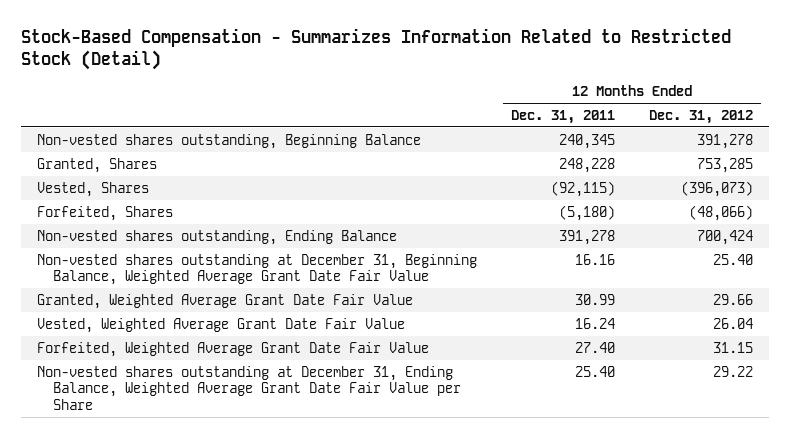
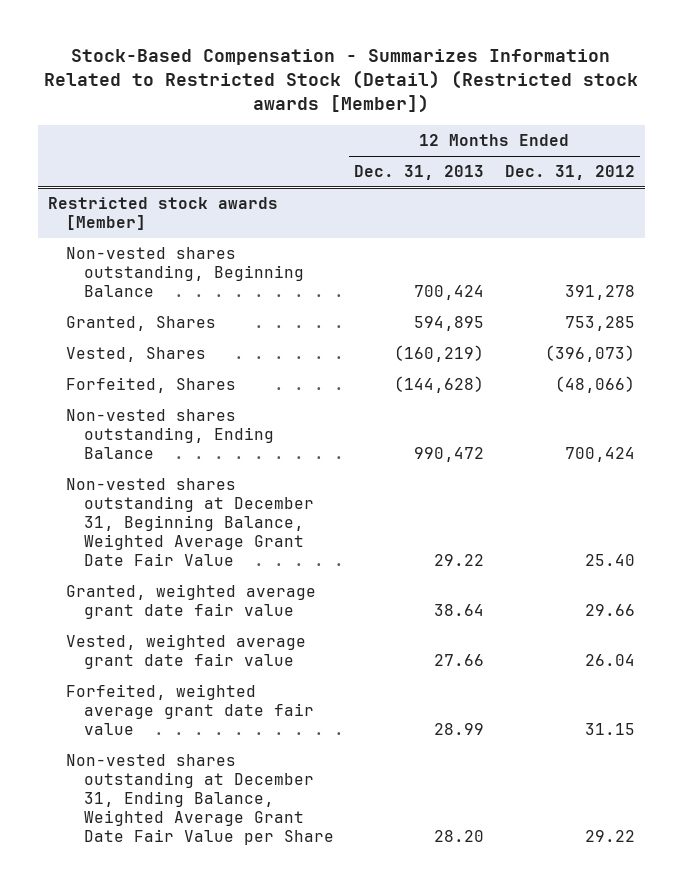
[20,27,731,70] Stock-Based Compensation - Summarizes Information Related to Restricted Stock (Detail) -> [44,48,639,113] Stock-Based Compensation - Summarizes Information Related to Restricted Stock (Detail) (Restricted stock awards [Member])
[511,109,616,124] Dec. 31, 2011 -> none
none -> [354,164,485,180] Dec. 31, 2013
none -> [48,196,279,230] Restricted stock awards [Member]
[37,293,414,309] Granted, Weighted Average Grant Date Fair Value -> [65,583,316,619] Granted, weighted average grant date fair value
[37,317,406,333] Vested, Weighted Average Grant Date Fair Value -> [65,633,306,669] Vested, weighted average grant date fair value
[37,341,430,357] Forfeited, Weighted Average Grant Date Fair Value -> [65,683,314,735] Forfeited, weighted average grant date fair value

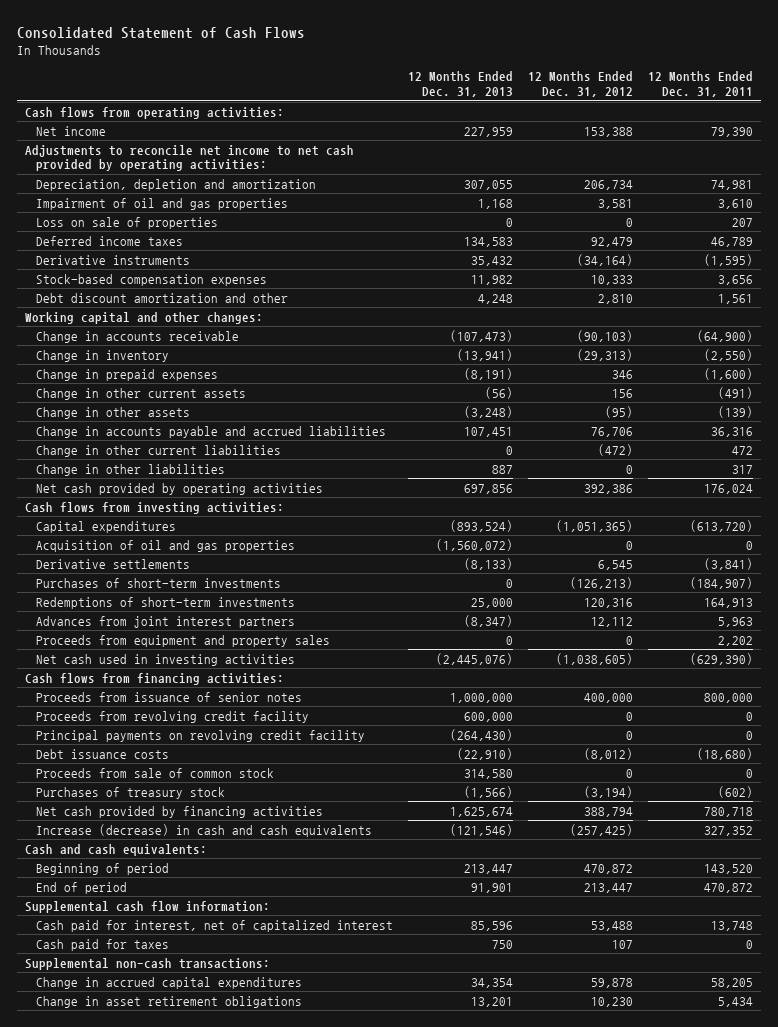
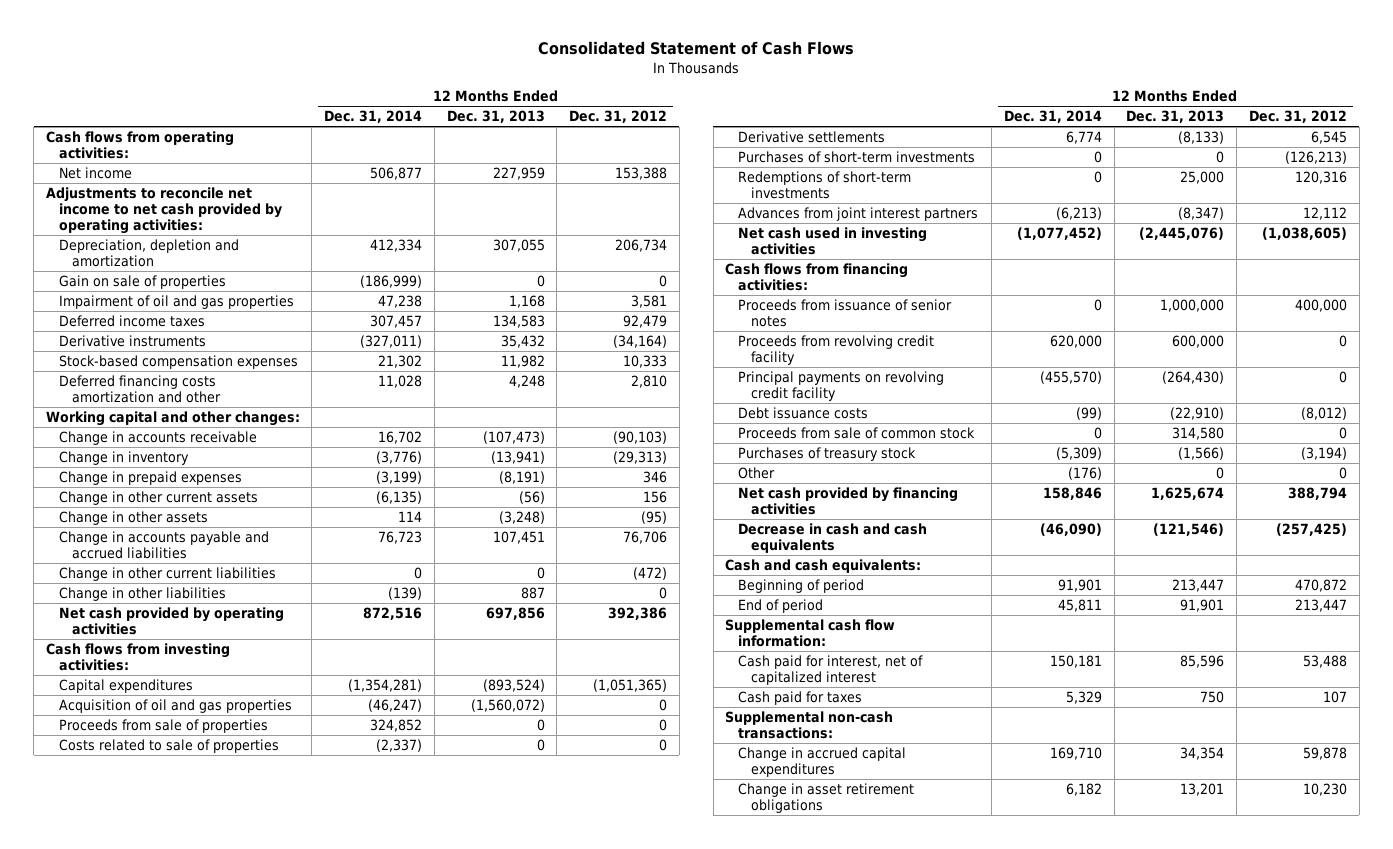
[648,71,754,98] 12 Months Ended Dec. 31, 2011 -> none
none -> [324,110,423,124] Dec. 31, 2014
none -> [58,274,226,289] Gain on sale of properties
[36,216,219,229] Loss on sale of properties -> none
[36,292,289,303] Debt discount amortization and other -> [58,374,221,404] Deferred financing costs amortization and other
none -> [58,718,268,733] Proceeds from sale of properties
none -> [58,738,279,753] Costs related to sale of properties
[36,634,331,647] Proceeds from equipment and property sales -> none
none -> [738,466,776,479] Other
[36,823,373,837] Increase (decrease) in cash and cash equivalents -> [738,522,928,554] Decrease in cash and cash equivalents

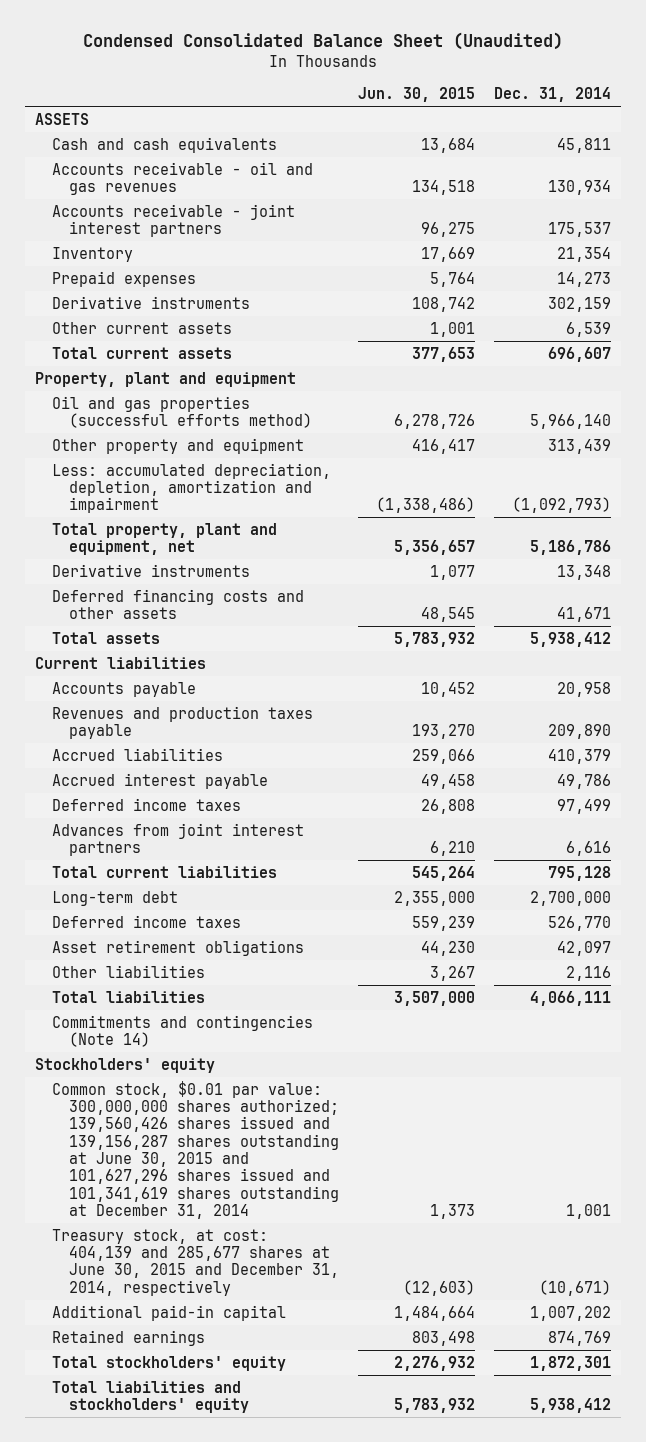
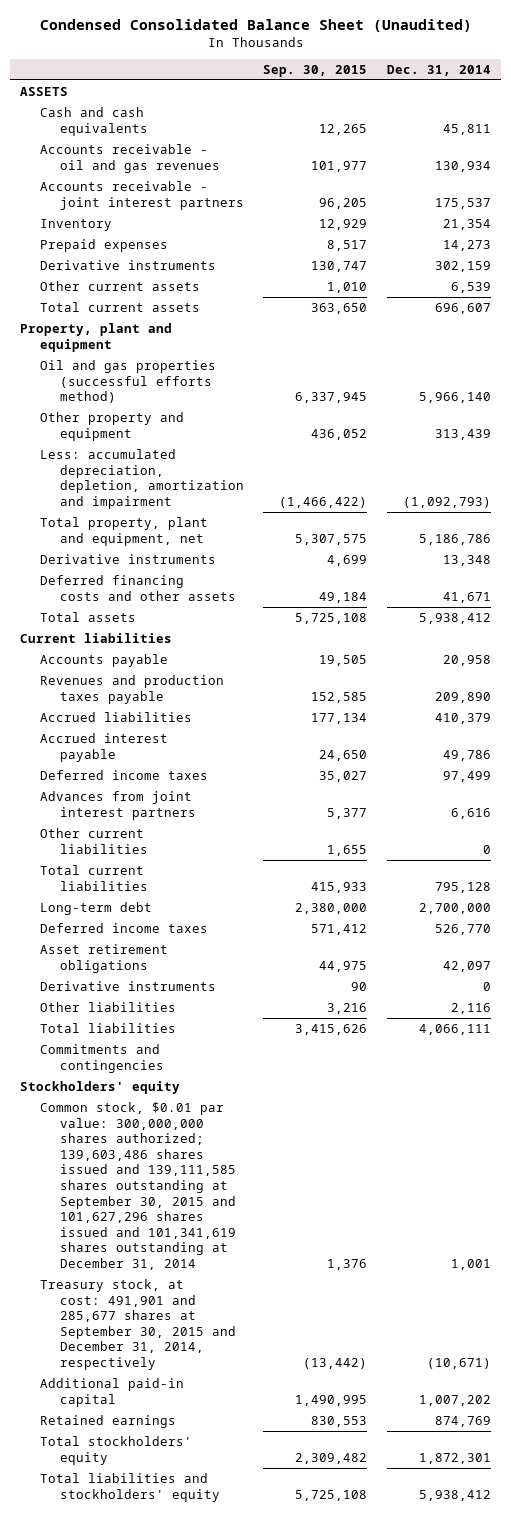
[357,87,475,103] Jun. 30, 2015 -> none
none -> [263,64,368,77] Sep. 30, 2015
none -> [39,827,148,854] Other current liabilities
none -> [39,980,216,991] Derivative instruments
[51,1014,313,1047] Commitments and contingencies (Note 14) -> [39,1043,164,1073] Commitments and contingencies
[51,1080,339,1219] Common stock, $0.01 par value: 300,000,000 shares authorized; 139,560,426 shares issued and 139,156,287 shares outstanding at June 30, 2015 and 101,627,296 shares issued and 101,341,619 shares outstanding at December 31, 2014 -> [39,1101,236,1270] Common stock, $0.01 par value: 300,000,000 shares authorized; 139,603,486 shares issued and 139,111,585 shares outstanding at September 30, 2015 and 101,627,296 shares issued and 101,341,619 shares outstanding at December 31, 2014
[51,1228,339,1296] Treasury stock, at cost: 404,139 and 285,677 shares at June 30, 2015 and December 31, 2014, respectively -> [39,1278,236,1370] Treasury stock, at cost: 491,901 and 285,677 shares at September 30, 2015 and December 31, 2014, respectively

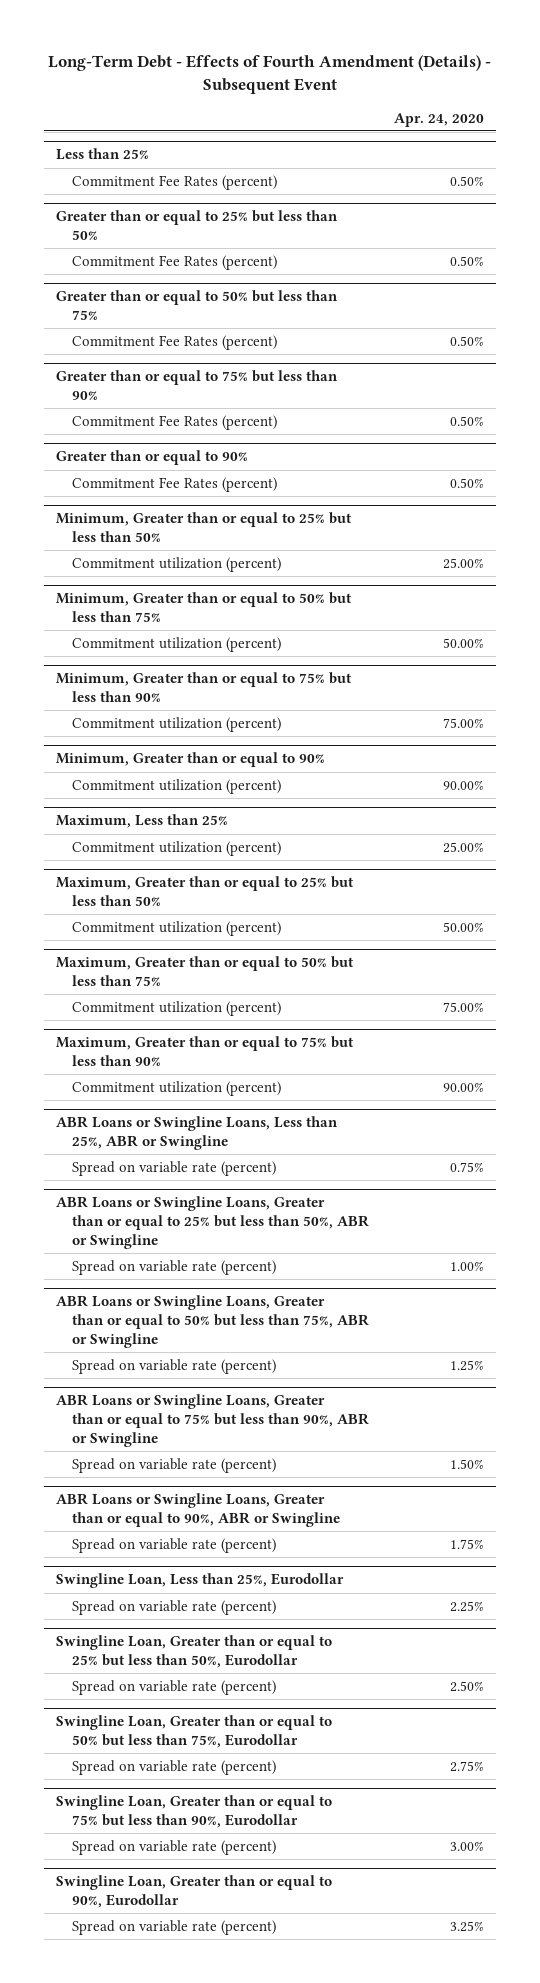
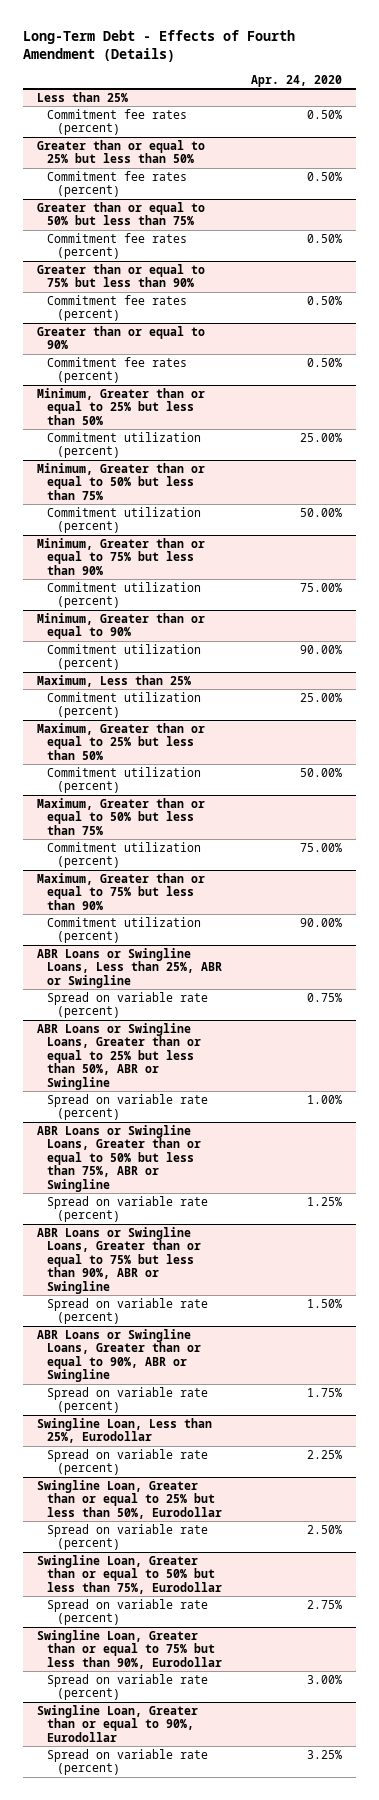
[48,54,492,94] Long-Term Debt - Effects of Fourth Amendment (Details) - Subsequent Event -> [22,30,295,63] Long-Term Debt - Effects of Fourth Amendment (Details)
[72,174,278,190] Commitment Fee Rates (percent) -> [47,108,188,136] Commitment fee rates (percent)
[72,254,278,270] Commitment Fee Rates (percent) -> [47,170,188,198] Commitment fee rates (percent)
[72,334,278,350] Commitment Fee Rates (percent) -> [47,232,188,260] Commitment fee rates (percent)
[72,414,278,430] Commitment Fee Rates (percent) -> [47,294,188,322] Commitment fee rates (percent)
[72,476,278,492] Commitment Fee Rates (percent) -> [47,356,188,384] Commitment fee rates (percent)

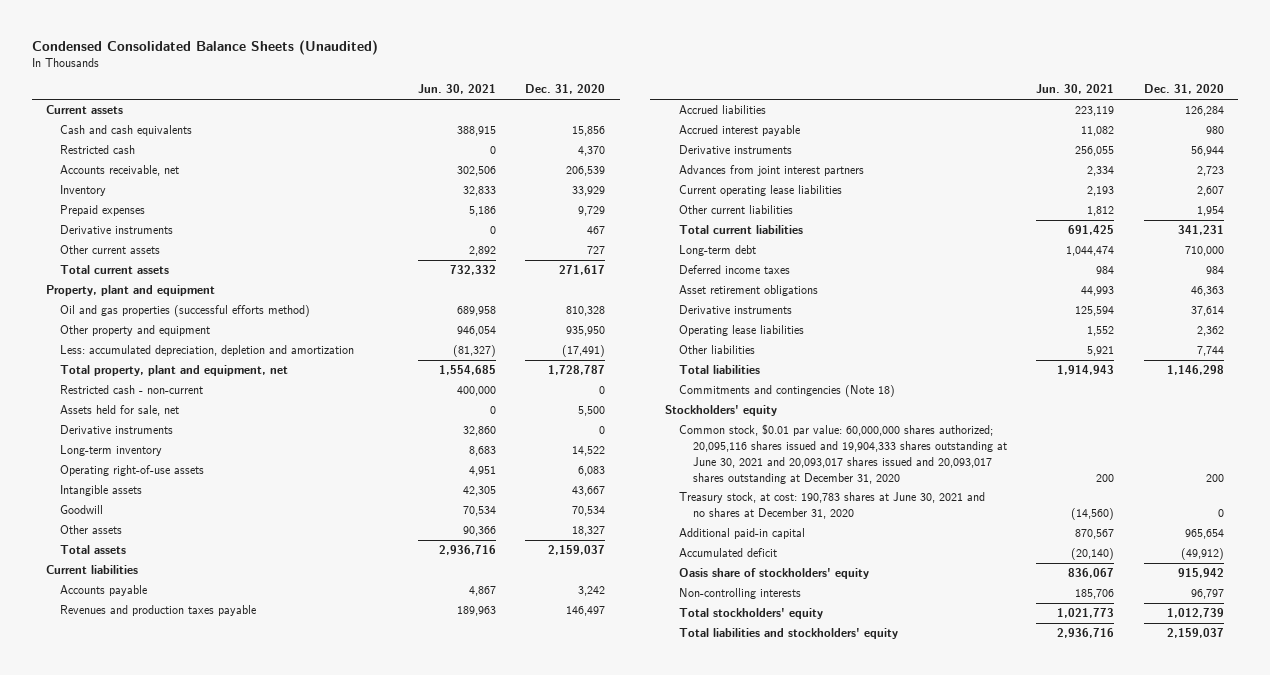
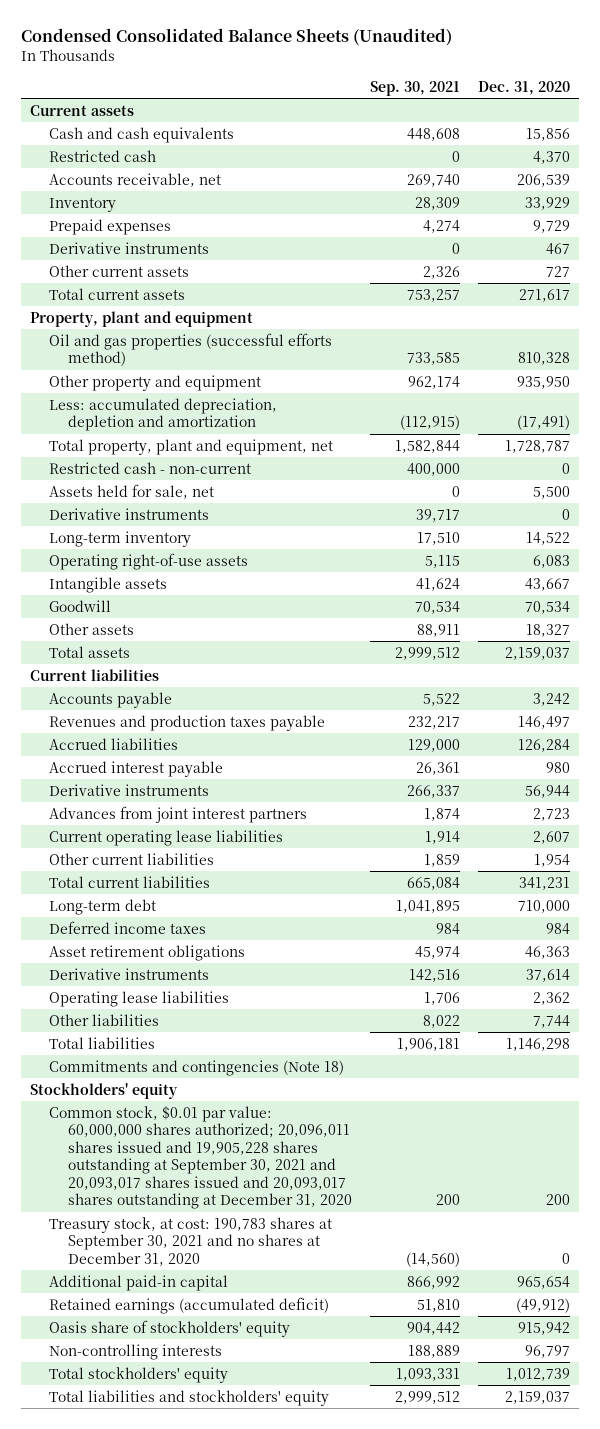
[417,84,496,95] Jun. 30, 2021 -> none
none -> [370,80,461,96] Sep. 30, 2021
[678,424,1007,484] Common stock, $0.01 par value: 60,000,000 shares authorized; 20,095,116 shares issued and 19,904,333 shares outstanding at June 30, 2021 and 20,093,017 shares issued and 20,093,017 shares outstanding at December 31, 2020 -> [49,1105,353,1210] Common stock, $0.01 par value: 60,000,000 shares authorized; 20,096,011 shares issued and 19,905,228 shares outstanding at September 30, 2021 and 20,093,017 shares issued and 20,093,017 shares outstanding at December 31, 2020
[678,492,985,520] Treasury stock, at cost: 190,783 shares at June 30, 2021 and no shares at December 31, 2020 -> [49,1216,333,1266] Treasury stock, at cost: 190,783 shares at September 30, 2021 and no shares at December 31, 2020
[678,548,777,558] Accumulated deficit -> [49,1296,330,1314] Retained earnings (accumulated deficit)

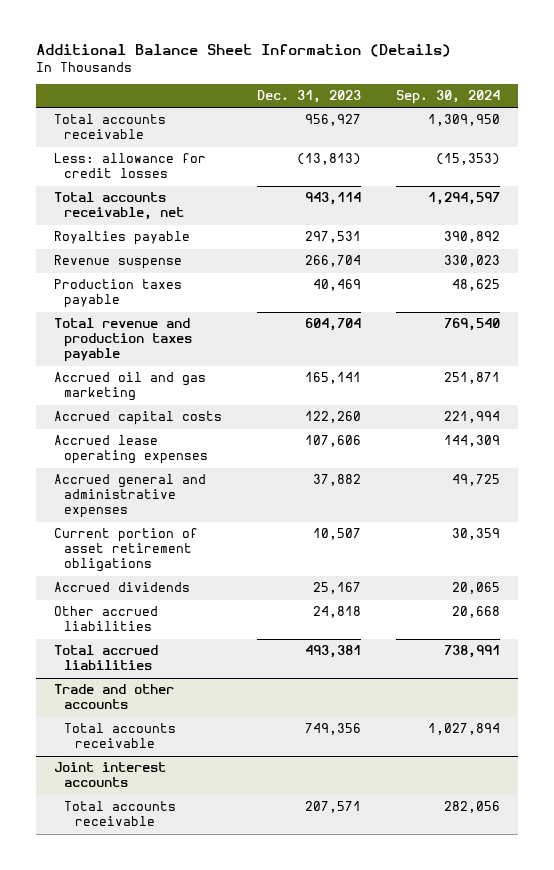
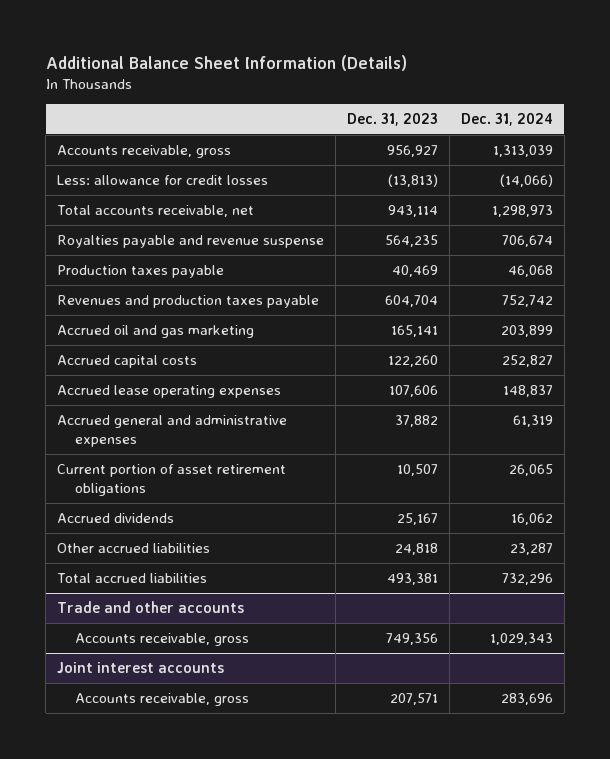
[396,90,501,105] Sep. 30, 2024 -> none
none -> [460,112,553,126] Dec. 31, 2024
[53,114,166,140] Total accounts receivable -> [56,145,231,159] Accounts receivable, gross
[53,231,190,246] Royalties payable -> none
[53,255,182,270] Revenue suspense -> none
none -> [56,235,324,249] Royalties payable and revenue suspense
[53,318,193,363] Total revenue and production taxes payable -> [56,295,319,309] Revenues and production taxes payable
[64,723,177,749] Total accounts receivable -> [75,633,250,647] Accounts receivable, gross
[64,801,177,827] Total accounts receivable -> [75,693,250,707] Accounts receivable, gross

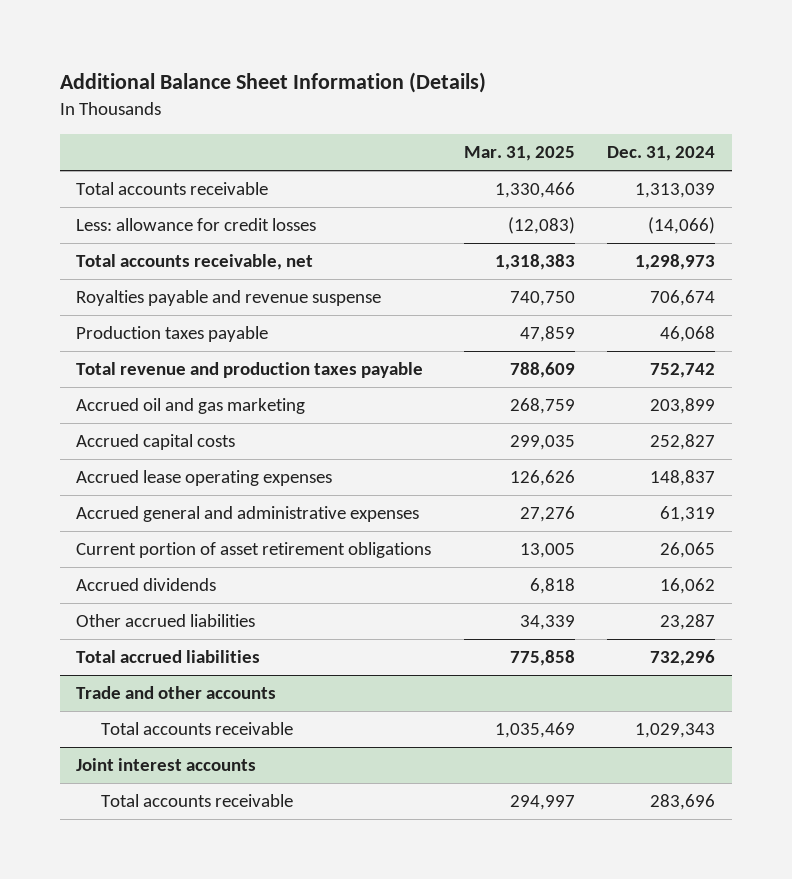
[346,112,438,126] Dec. 31, 2023 -> none
none -> [463,146,575,162] Mar. 31, 2025
[56,145,231,159] Accounts receivable, gross -> [76,182,269,196] Total accounts receivable
[56,295,319,309] Revenues and production taxes payable -> [76,362,424,379] Total revenue and production taxes payable
[75,633,250,647] Accounts receivable, gross -> [100,722,293,736] Total accounts receivable
[75,693,250,707] Accounts receivable, gross -> [100,794,293,808] Total accounts receivable

